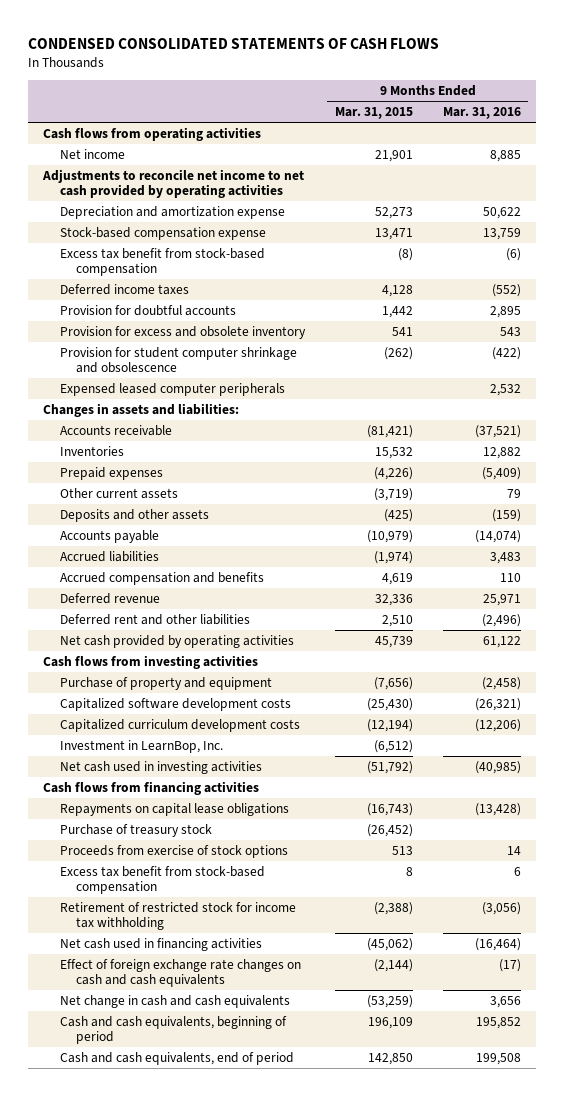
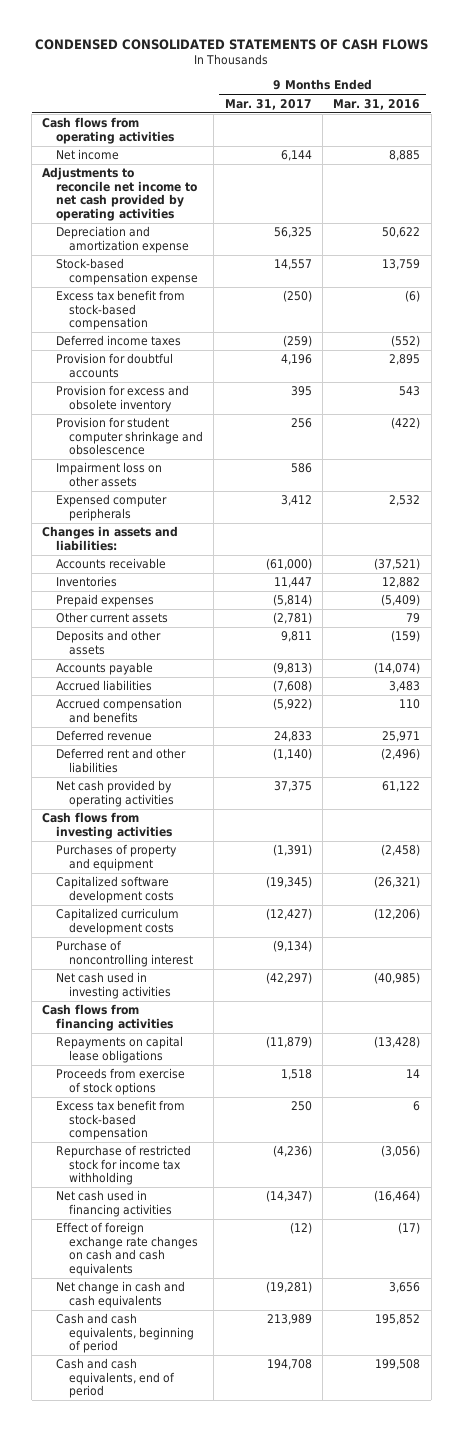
[334,107,413,120] Mar. 31, 2015 -> none
none -> [224,98,312,110] Mar. 31, 2017
none -> [55,462,162,487] Impairment loss on other assets
[59,382,285,396] Expensed leased computer peripherals -> [55,494,167,521] Expensed computer peripherals
[59,676,272,690] Purchase of property and equipment -> [55,844,177,871] Purchases of property and equipment
[59,739,223,753] Investment in LearnBop, Inc. -> none
none -> [55,940,193,967] Purchase of noncontrolling interest
[59,823,212,837] Purchase of treasury stock -> none
[59,901,296,931] Retirement of restricted stock for income tax withholding -> [55,1145,191,1186] Repurchase of restricted stock for income tax withholding

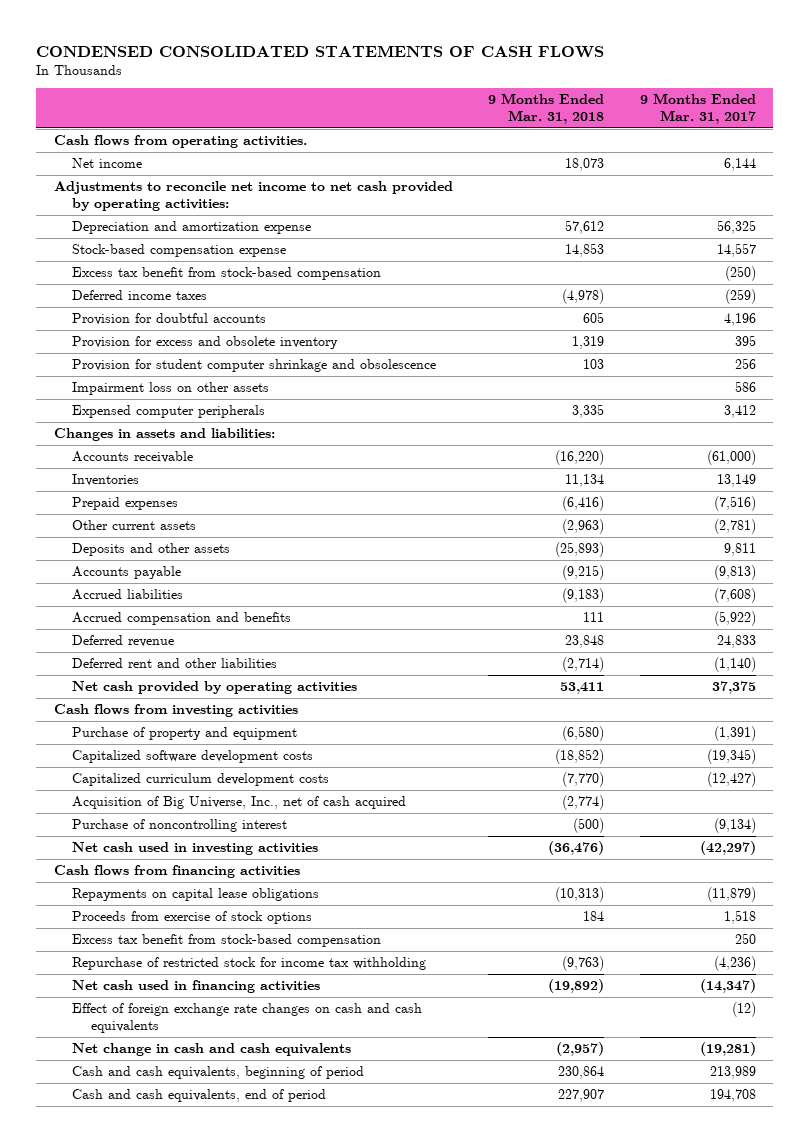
[333,98,421,110] Mar. 31, 2016 -> none
none -> [488,93,605,124] 9 Months Ended Mar. 31, 2018
[42,117,174,144] Cash flows from operating activities -> [53,134,307,148] Cash flows from operating activities.
[42,167,197,221] Adjustments to reconcile net income to net cash provided by operating activities -> [53,180,453,211] Adjustments to reconcile net income to net cash provided by operating activities:
[273,577,312,589] 11,447 -> [716,473,756,487] 13,149
[272,594,312,607] (5,814) -> [713,495,756,511] (7,516)
[55,844,177,871] Purchases of property and equipment -> [72,726,298,740] Purchase of property and equipment
none -> [72,795,407,809] Acquisition of Big Universe, Inc., net of cash acquired

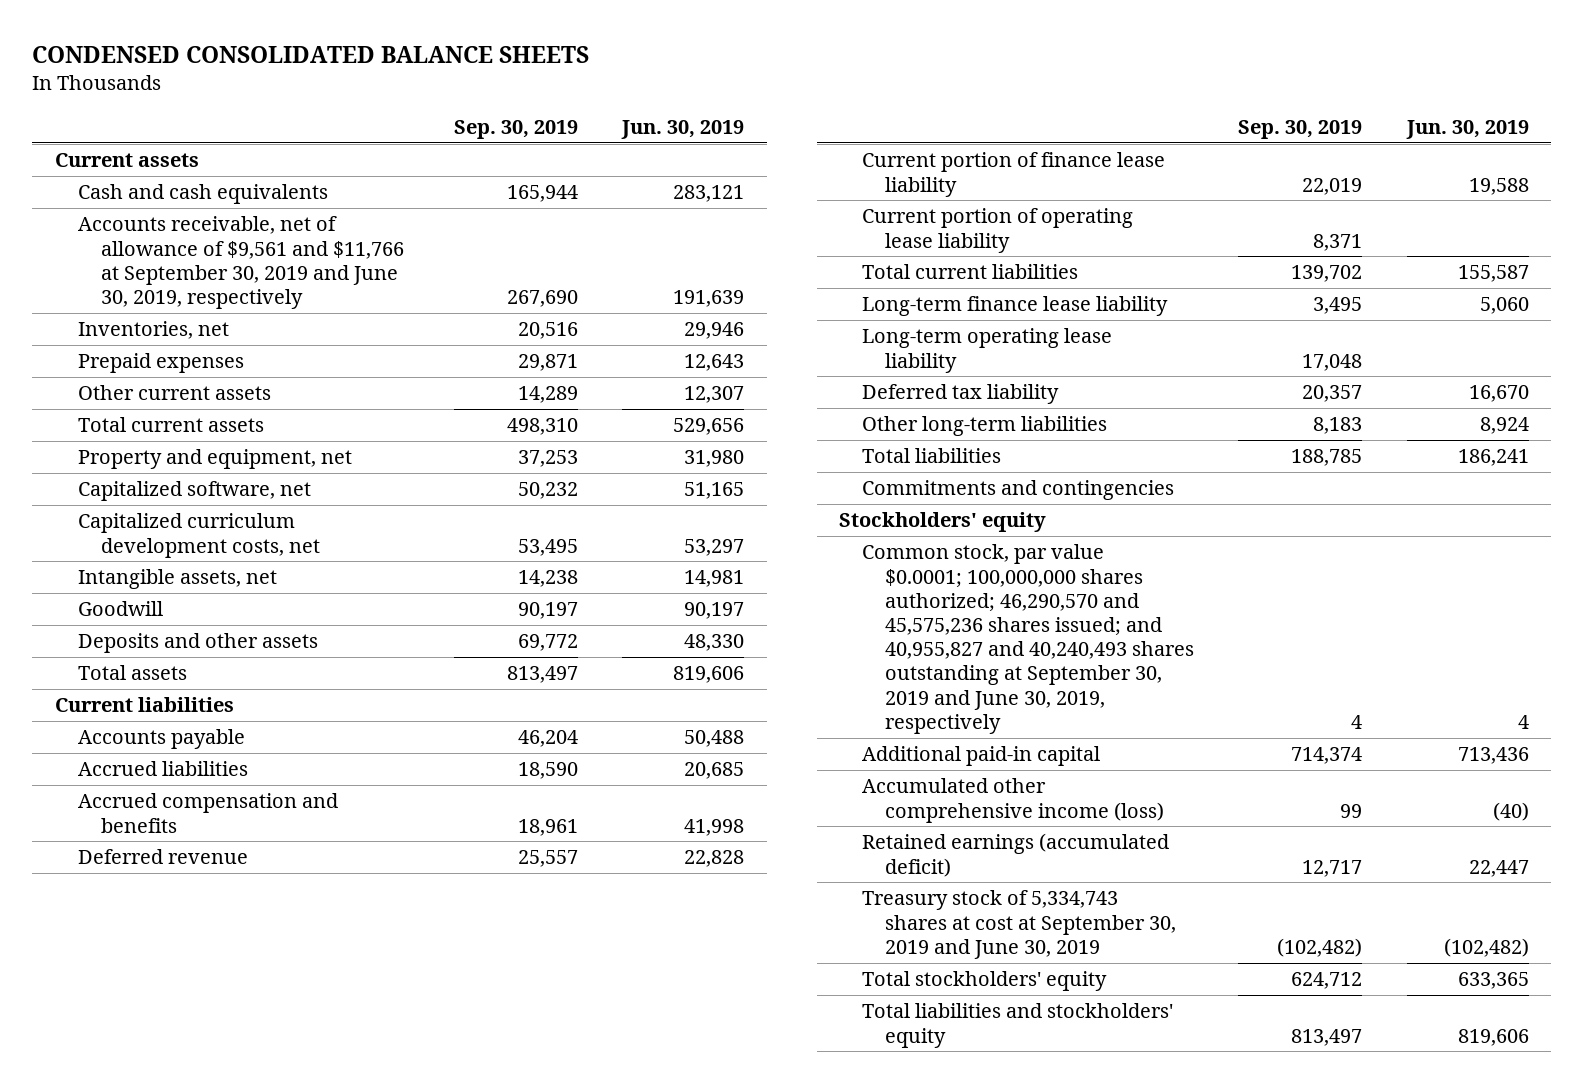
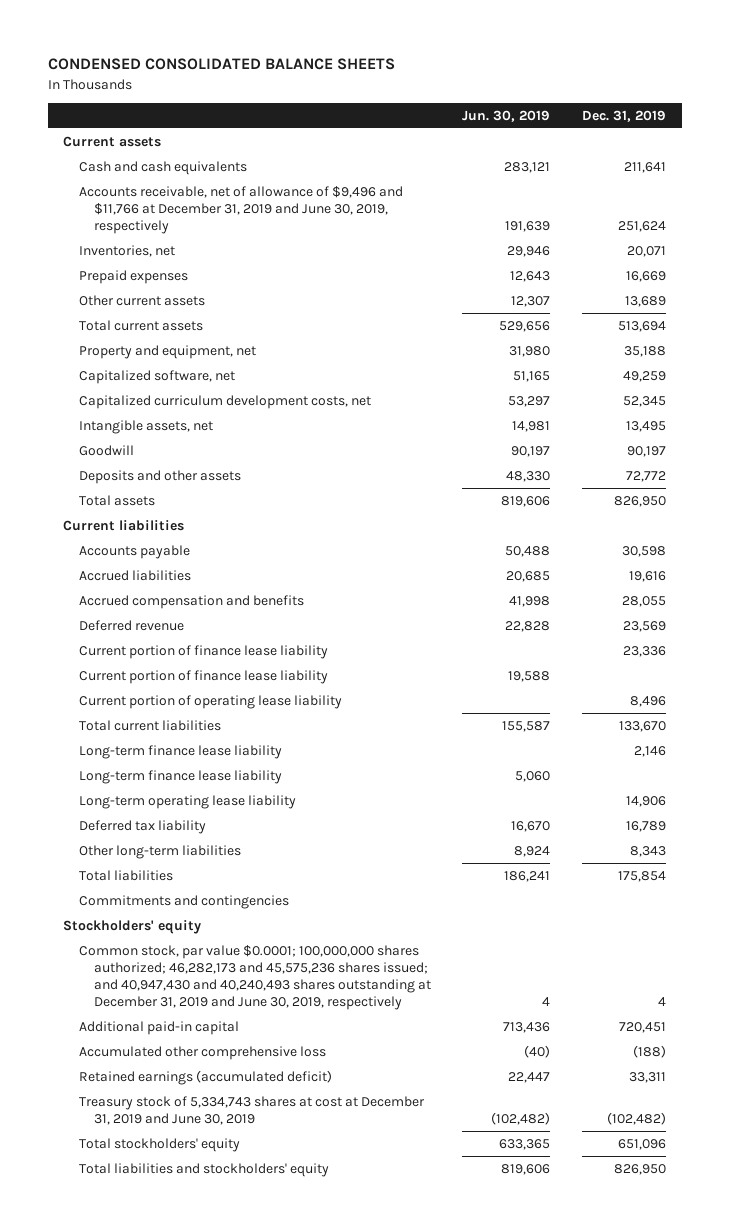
[454,119,579,139] Sep. 30, 2019 -> none
none -> [582,109,667,122] Dec. 31, 2019
[77,216,404,309] Accounts receivable, net of allowance of $9,561 and $11,766 at September 30, 2019 and June 30, 2019, respectively -> [78,185,403,234] Accounts receivable, net of allowance of $9,496 and $11,766 at December 31, 2019 and June 30, 2019, respectively
none -> [78,644,328,659] Current portion of finance lease liability
none -> [78,744,282,759] Long-term finance lease liability
[861,544,1195,734] Common stock, par value $0.0001; 100,000,000 shares authorized; 46,290,570 and 45,575,236 shares issued; and 40,955,827 and 40,240,493 shares outstanding at September 30, 2019 and June 30, 2019, respectively -> [78,944,431,1010] Common stock, par value $0.0001; 100,000,000 shares authorized; 46,282,173 and 45,575,236 shares issued; and 40,947,430 and 40,240,493 shares outstanding at December 31, 2019 and June 30, 2019, respectively
[861,778,1165,823] Accumulated other comprehensive income (loss) -> [78,1045,326,1060] Accumulated other comprehensive loss
[861,890,1177,959] Treasury stock of 5,334,743 shares at cost at September 30, 2019 and June 30, 2019 -> [78,1095,425,1125] Treasury stock of 5,334,743 shares at cost at December 31, 2019 and June 30, 2019

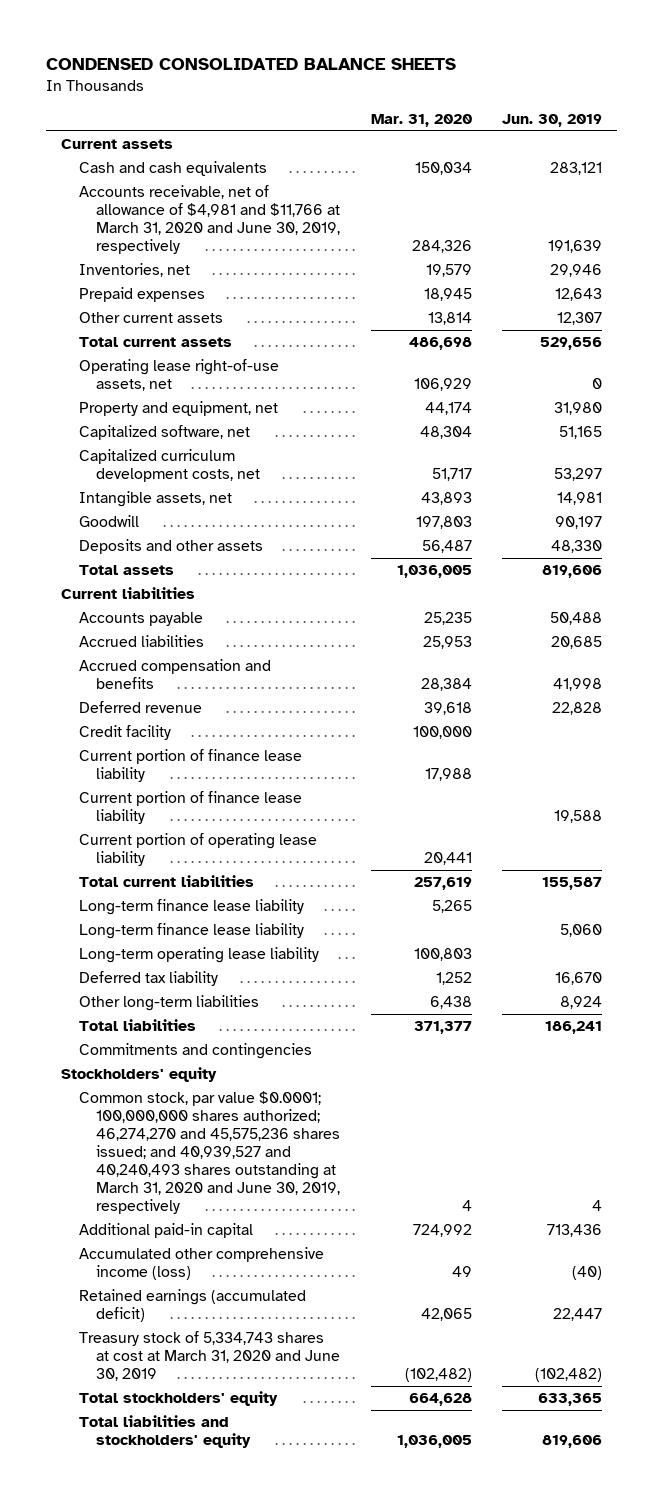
[582,109,667,122] Dec. 31, 2019 -> none
none -> [370,114,472,128] Mar. 31, 2020
[78,185,403,234] Accounts receivable, net of allowance of $9,496 and $11,766 at December 31, 2019 and June 30, 2019, respectively -> [78,185,341,255] Accounts receivable, net of allowance of $4,981 and $11,766 at March 31, 2020 and June 30, 2019, respectively
none -> [78,359,279,392] Operating lease right-of-use assets, net
none -> [78,725,171,741] Credit facility
[78,944,431,1010] Common stock, par value $0.0001; 100,000,000 shares authorized; 46,282,173 and 45,575,236 shares issued; and 40,947,430 and 40,240,493 shares outstanding at December 31, 2019 and June 30, 2019, respectively -> [78,1091,341,1214] Common stock, par value $0.0001; 100,000,000 shares authorized; 46,274,270 and 45,575,236 shares issued; and 40,939,527 and 40,240,493 shares outstanding at March 31, 2020 and June 30, 2019, respectively
[78,1045,326,1060] Accumulated other comprehensive loss -> [78,1247,324,1281] Accumulated other comprehensive income (loss)
[78,1095,425,1125] Treasury stock of 5,334,743 shares at cost at December 31, 2019 and June 30, 2019 -> [78,1331,341,1382] Treasury stock of 5,334,743 shares at cost at March 31, 2020 and June 30, 2019

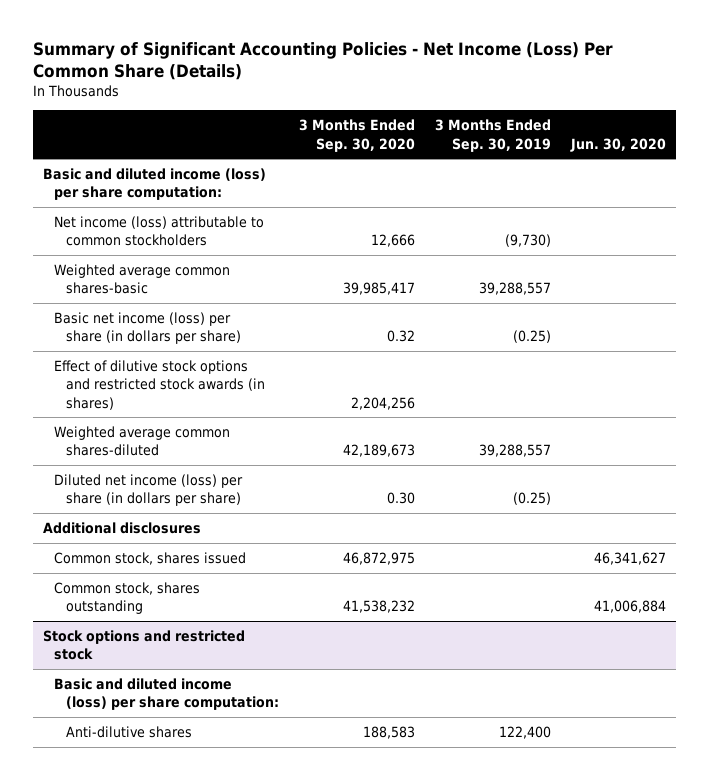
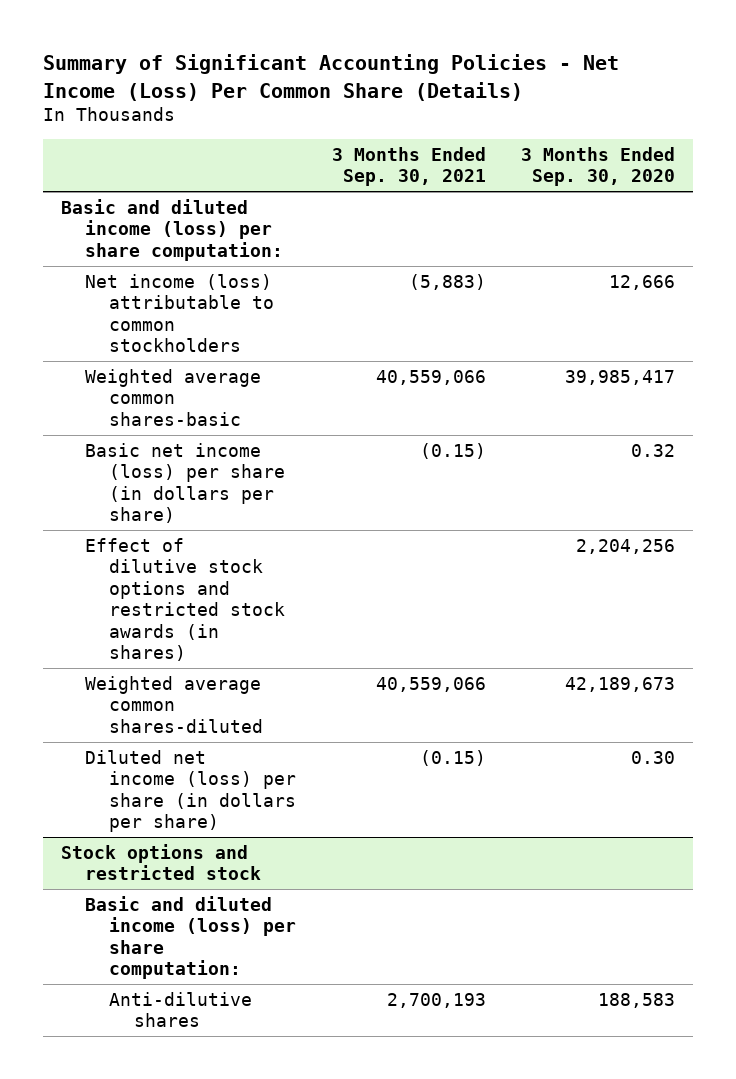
[434,119,551,152] 3 Months Ended Sep. 30, 2019 -> none
[570,137,667,152] Jun. 30, 2020 -> none
none -> [331,146,486,187] 3 Months Ended Sep. 30, 2021
[42,521,201,534] Additional disclosures -> none
[54,551,247,565] Common stock, shares issued -> none
[54,581,201,615] Common stock, shares outstanding -> none

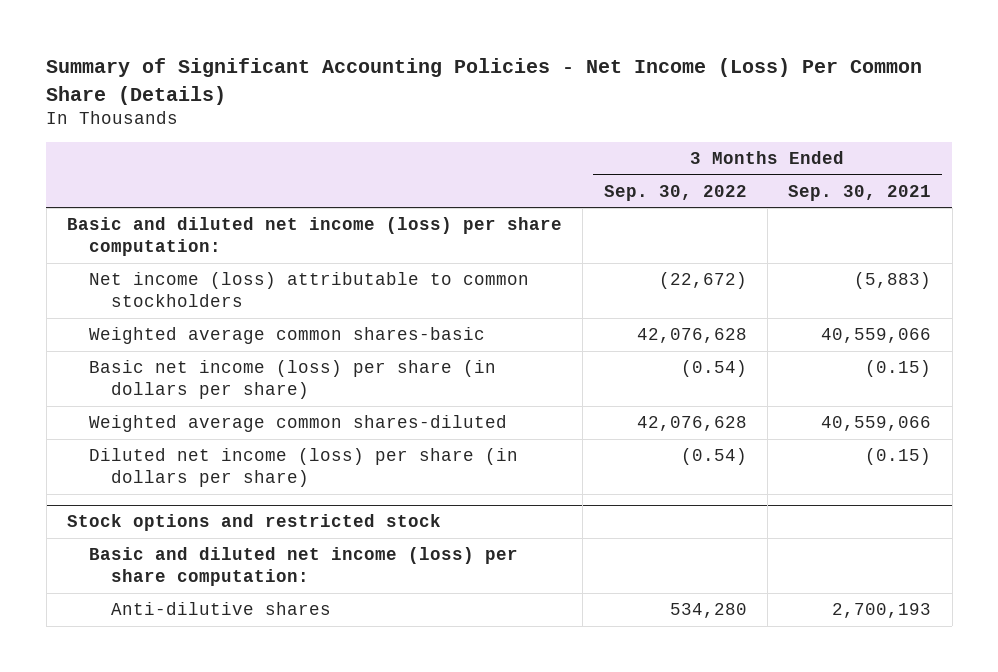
[521,146,676,187] 3 Months Ended Sep. 30, 2020 -> none
none -> [603,184,747,201] Sep. 30, 2022
[60,198,284,261] Basic and diluted income (loss) per share computation: -> [67,217,563,257] Basic and diluted net income (loss) per share computation:
[85,537,286,662] Effect of dilutive stock options and restricted stock awards (in shares) -> none
[85,895,297,980] Basic and diluted income (loss) per share computation: -> [88,547,518,587] Basic and diluted net income (loss) per share computation:

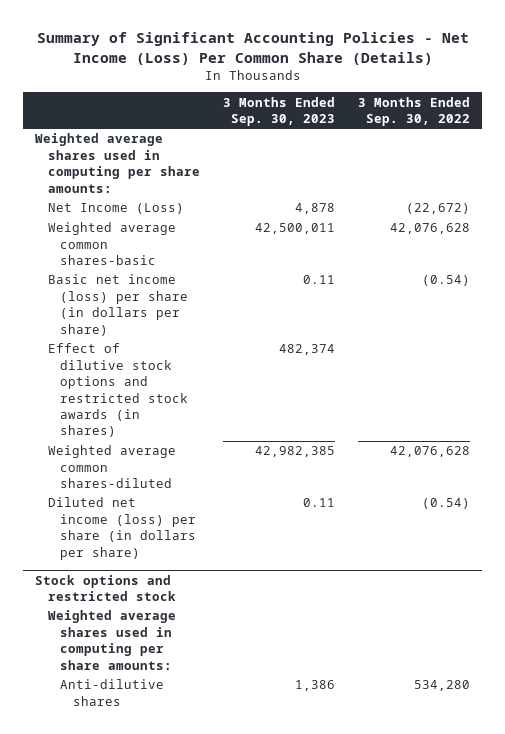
[788,184,932,201] Sep. 30, 2021 -> none
none -> [223,96,336,126] 3 Months Ended Sep. 30, 2023
[67,217,563,257] Basic and diluted net income (loss) per share computation: -> none
none -> [35,133,200,193] Weighted average shares used in computing per share amounts:
[88,272,529,308] Net income (loss) attributable to common stockholders -> [47,203,184,215] Net Income (Loss)
none -> [47,343,189,438] Effect of dilutive stock options and restricted stock awards (in shares)
[88,547,518,587] Basic and diluted net income (loss) per share computation: -> none
none -> [47,610,176,670] Weighted average shares used in computing per share amounts:

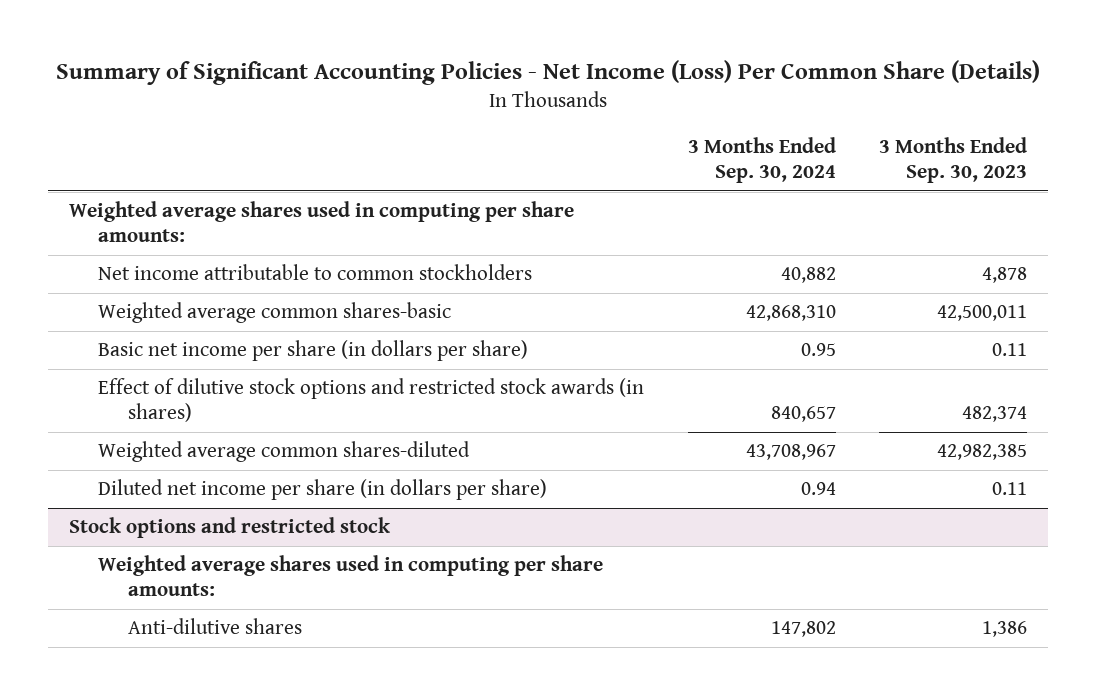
[358,96,471,126] 3 Months Ended Sep. 30, 2022 -> none
none -> [687,136,836,183] 3 Months Ended Sep. 30, 2024
[47,203,184,215] Net Income (Loss) -> [98,264,533,281] Net income attributable to common stockholders
[47,274,189,336] Basic net income (loss) per share (in dollars per share) -> [98,340,529,362] Basic net income per share (in dollars per share)
[47,497,197,560] Diluted net income (loss) per share (in dollars per share) -> [98,479,548,501] Diluted net income per share (in dollars per share)

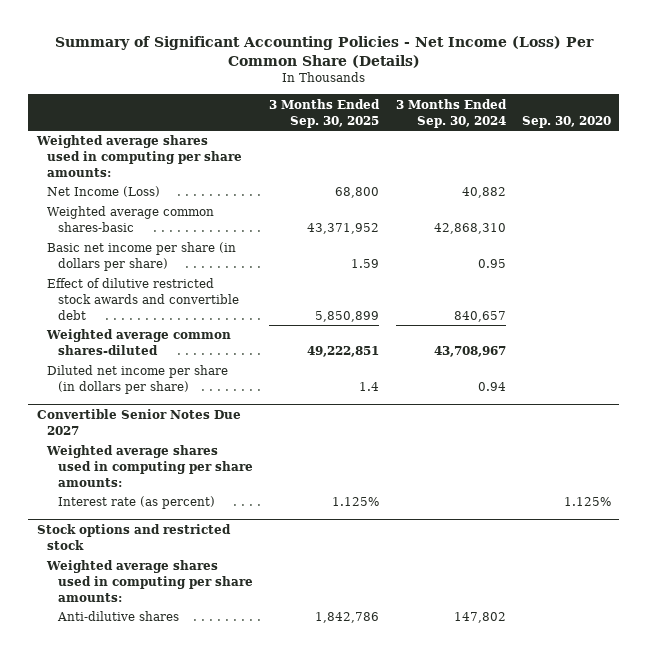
[878,136,1027,183] 3 Months Ended Sep. 30, 2023 -> none
none -> [269,98,381,128] 3 Months Ended Sep. 30, 2025
none -> [522,115,612,128] Sep. 30, 2020
[98,264,533,281] Net income attributable to common stockholders -> [47,186,161,198] Net Income (Loss)
[98,378,645,423] Effect of dilutive stock options and restricted stock awards (in shares) -> [47,278,239,320] Effect of dilutive restricted stock awards and convertible debt
none -> [36,409,241,435] Convertible Senior Notes Due 2027
none -> [46,445,253,487] Weighted average shares used in computing per share amounts:
none -> [57,496,215,510] Interest rate (as percent)

